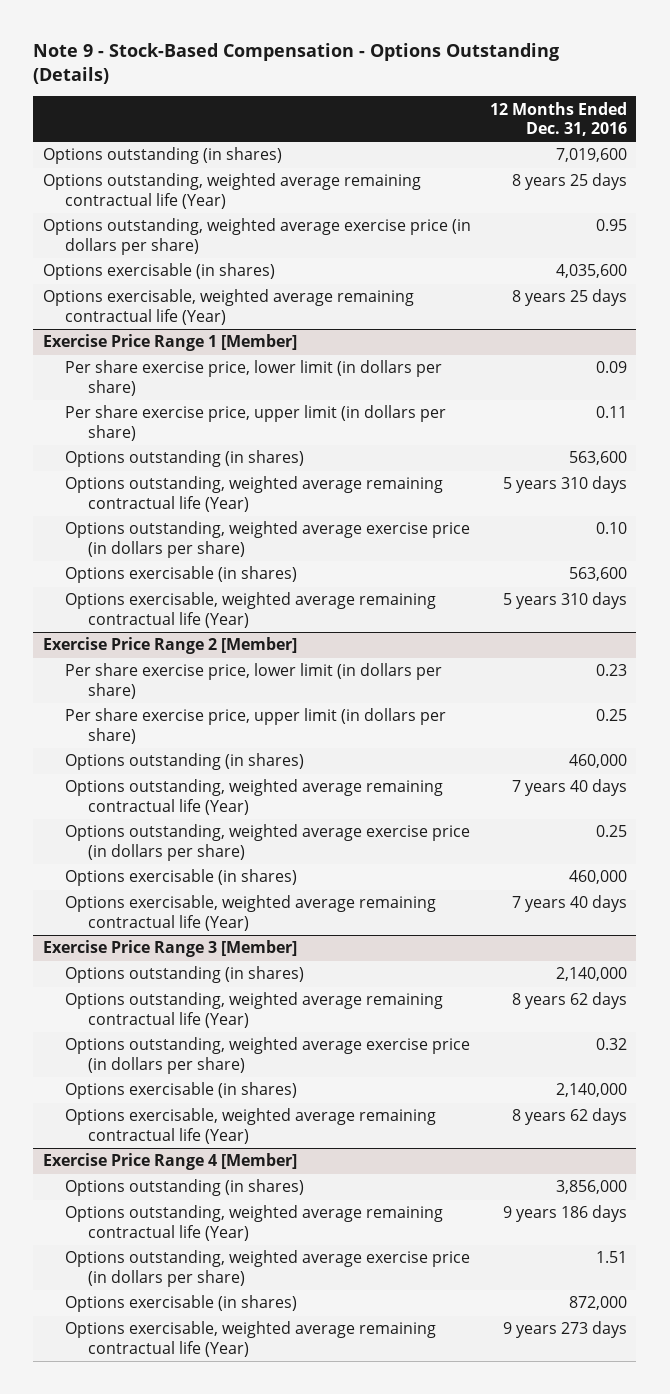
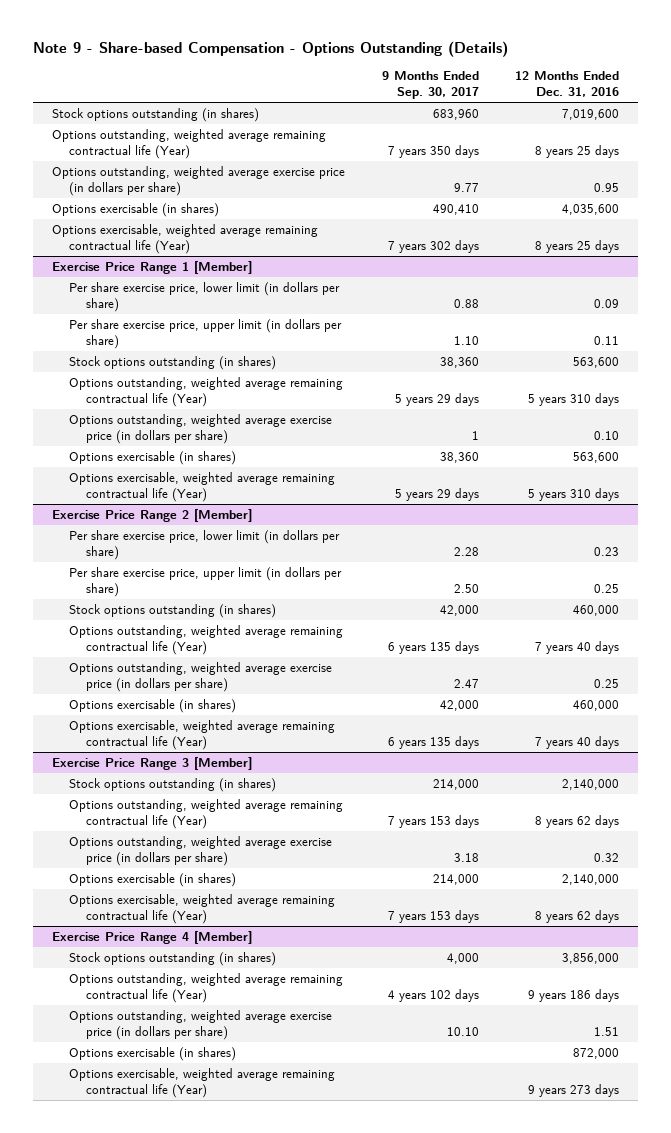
[33,43,560,84] Note 9 - Stock-Based Compensation - Options Outstanding (Details) -> [33,41,509,58] Note 9 - Share-based Compensation - Options Outstanding (Details)
none -> [381,71,479,100] 9 Months Ended Sep. 30, 2017
[42,147,282,165] Options outstanding (in shares) -> [51,107,259,122] Stock options outstanding (in shares)
[65,450,305,468] Options outstanding (in shares) -> [68,355,276,370] Stock options outstanding (in shares)
[65,753,305,771] Options outstanding (in shares) -> [68,603,276,618] Stock options outstanding (in shares)
[65,966,305,984] Options outstanding (in shares) -> [68,777,276,792] Stock options outstanding (in shares)
[65,1179,305,1197] Options outstanding (in shares) -> [68,951,276,966] Stock options outstanding (in shares)

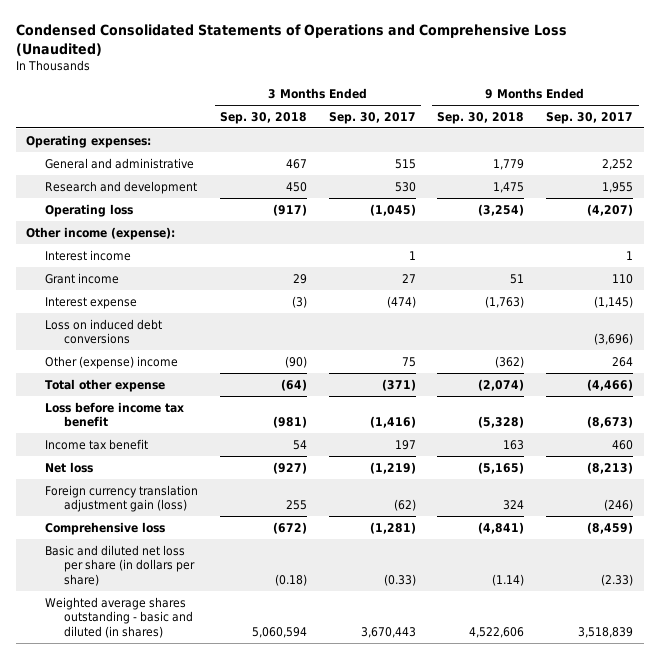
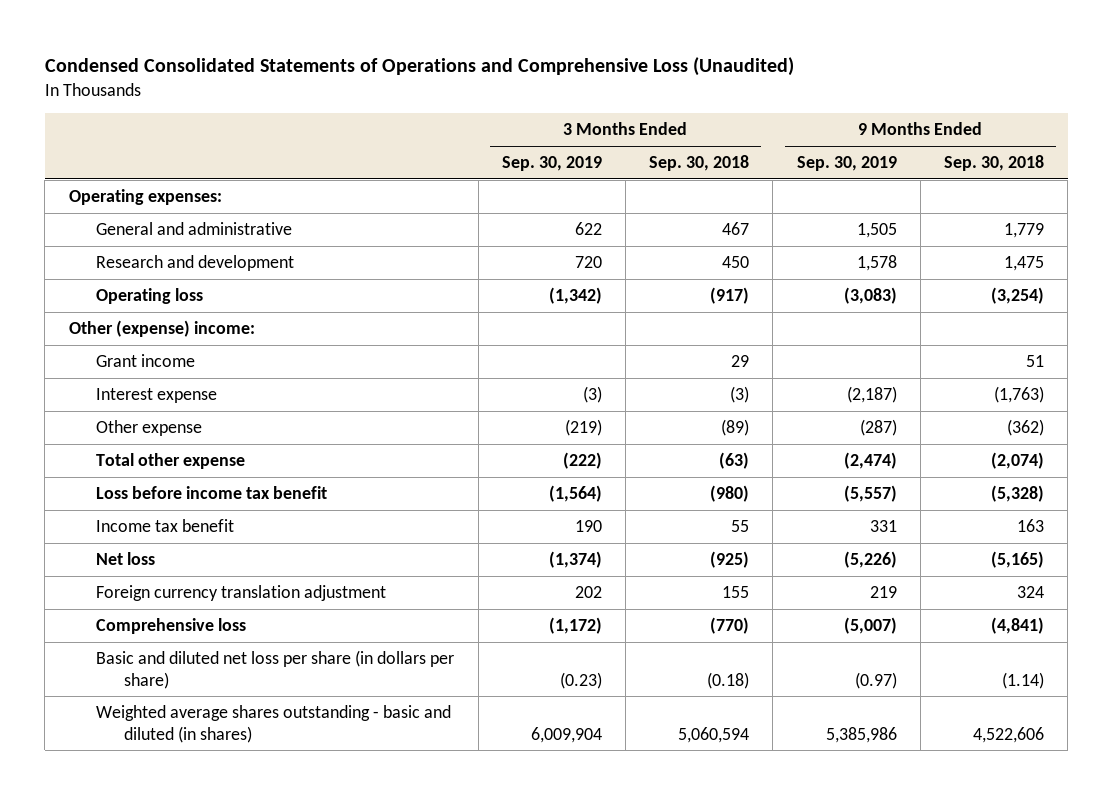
[328,111,416,124] Sep. 30, 2017 -> none
[546,111,634,124] Sep. 30, 2017 -> none
none -> [501,156,602,172] Sep. 30, 2019
none -> [796,156,897,172] Sep. 30, 2019
[45,249,132,261] Interest income -> none
[26,226,176,240] Other income (expense): -> [68,320,255,338] Other (expense) income:
[45,318,163,345] Loss on induced debt conversions -> none
[45,355,179,369] Other (expense) income -> [96,420,203,437] Other expense
[285,355,308,368] (90) -> [721,419,750,437] (89)
[281,378,308,391] (64) -> [719,452,750,470] (63)
[273,416,308,429] (981) -> [710,485,750,503] (980)
[293,439,308,450] 54 -> [731,520,750,533] 55
[273,461,308,474] (927) -> [710,551,750,569] (925)
[45,484,199,513] Foreign currency translation adjustment gain (loss) -> [96,585,387,602] Foreign currency translation adjustment
[286,500,308,511] 255 -> [722,586,750,599] 155
[273,521,308,534] (672) -> [710,617,750,635] (770)

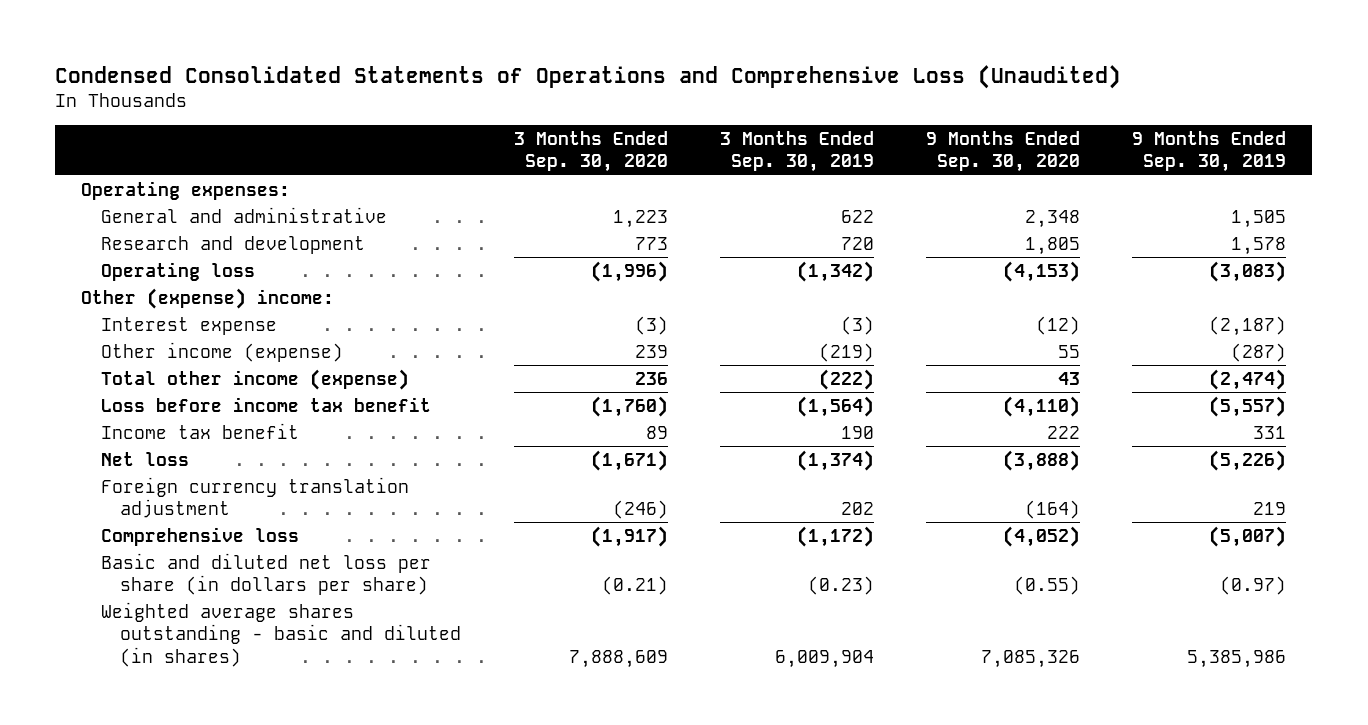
[649,155,750,172] Sep. 30, 2018 -> none
[943,155,1044,172] Sep. 30, 2018 -> none
none -> [513,130,668,173] 3 Months Ended Sep. 30, 2020
none -> [925,130,1080,173] 9 Months Ended Sep. 30, 2020
[96,354,196,368] Grant income -> none
[96,420,203,437] Other expense -> [100,341,343,362] Other income (expense)
[96,453,246,470] Total other expense -> [100,368,409,390] Total other income (expense)

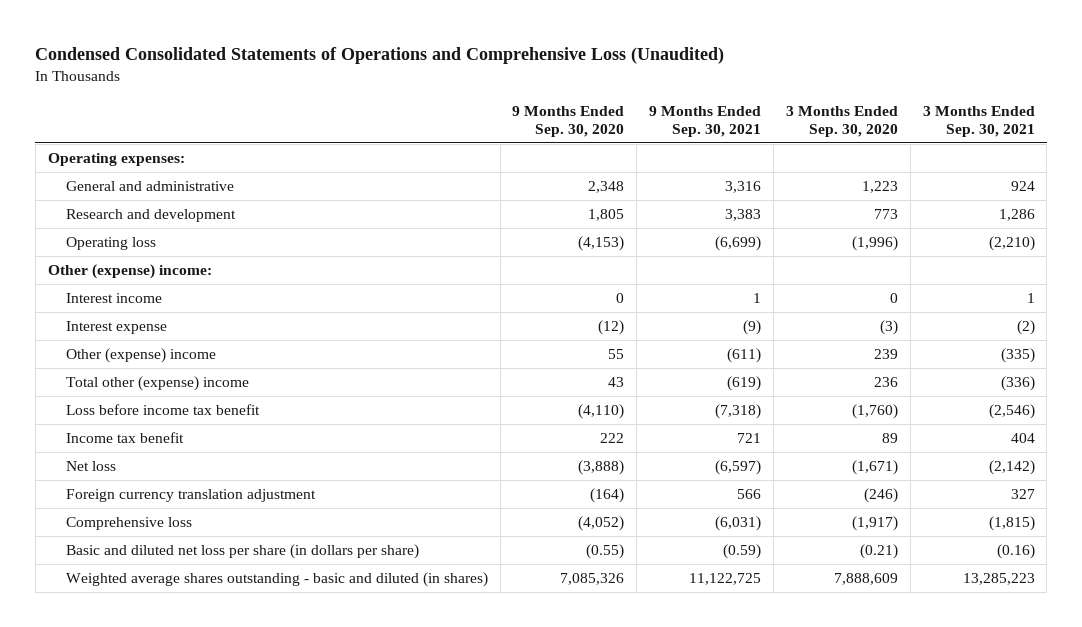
[719,130,874,173] 3 Months Ended Sep. 30, 2019 -> none
[1132,130,1287,173] 9 Months Ended Sep. 30, 2019 -> none
none -> [649,105,762,138] 9 Months Ended Sep. 30, 2021
none -> [922,105,1035,138] 3 Months Ended Sep. 30, 2021
none -> [65,293,162,304] Interest income
[100,341,343,362] Other income (expense) -> [65,348,216,364] Other (expense) income
[100,368,409,390] Total other income (expense) -> [65,376,249,392] Total other (expense) income

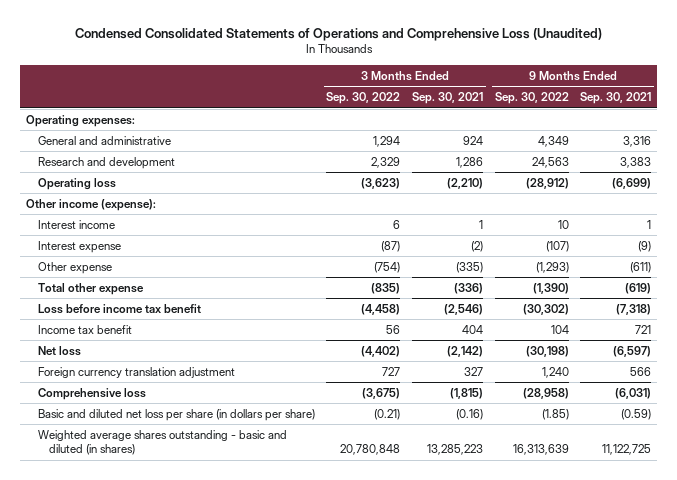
[512,105,625,138] 9 Months Ended Sep. 30, 2020 -> none
[785,105,898,138] 3 Months Ended Sep. 30, 2020 -> none
none -> [326,92,401,105] Sep. 30, 2022
none -> [494,92,569,105] Sep. 30, 2022
[47,264,212,280] Other (expense) income: -> [26,198,157,211] Other income (expense):
[65,348,216,364] Other (expense) income -> [37,261,112,274] Other expense
[65,376,249,392] Total other (expense) income -> [37,282,144,295] Total other expense

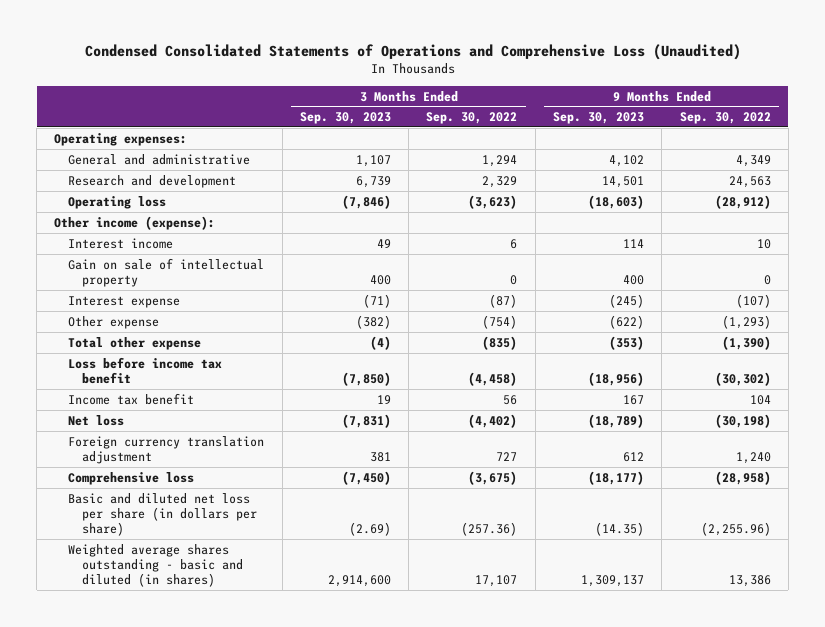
[412,92,484,105] Sep. 30, 2021 -> none
[580,92,652,105] Sep. 30, 2021 -> none
none -> [299,112,391,125] Sep. 30, 2023
none -> [553,112,645,125] Sep. 30, 2023
none -> [68,257,265,287] Gain on sale of intellectual property
[374,408,401,420] (0.21) -> [461,522,518,537] (257.36)
[541,408,569,420] (1.85) -> [700,522,771,537] (2,255.96)
[340,444,401,456] 20,780,848 -> [475,575,518,588] 17,107
[512,444,569,456] 16,313,639 -> [728,575,771,588] 13,386

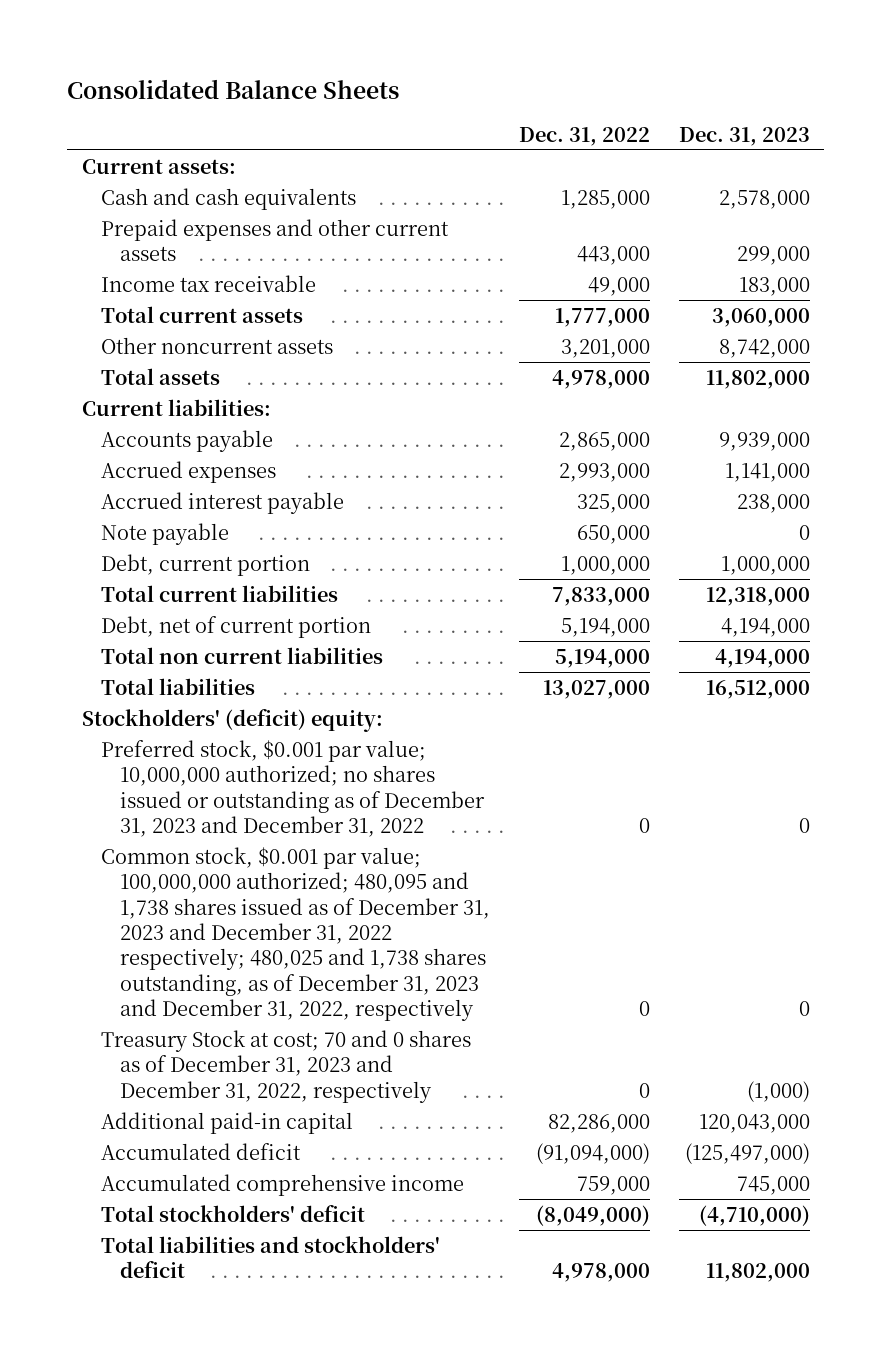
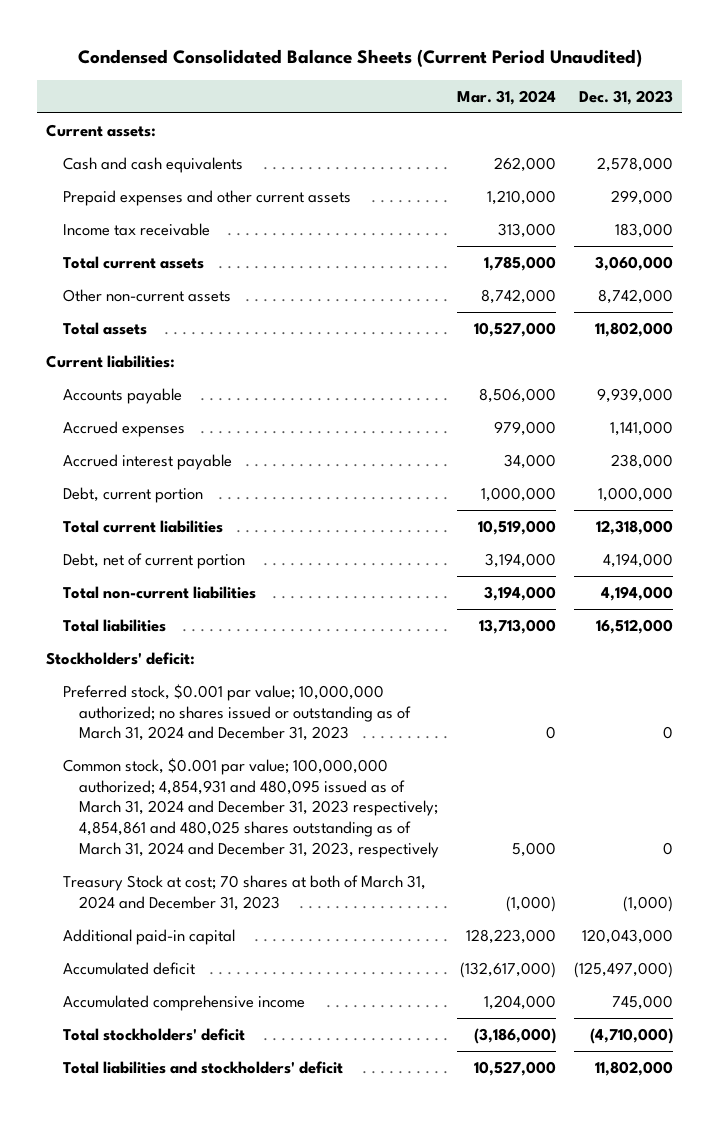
[67,78,400,99] Consolidated Balance Sheets -> [77,49,642,68] Condensed Consolidated Balance Sheets (Current Period Unaudited)
[518,126,650,146] Dec. 31, 2022 -> none
none -> [457,89,557,105] Mar. 31, 2024
[101,336,334,354] Other noncurrent assets -> [62,288,231,302] Other non-current assets
[101,522,230,545] Note payable -> none
[101,646,384,664] Total non current liabilities -> [62,585,256,599] Total non-current liabilities
[81,708,383,732] Stockholders' (deficit) equity: -> [46,651,196,665] Stockholders' deficit:
[101,739,486,837] Preferred stock, $0.001 par value; 10,000,000 authorized; no shares issued or outstanding as of December 31, 2023 and December 31, 2022 -> [62,683,412,742] Preferred stock, $0.001 par value; 10,000,000 authorized; no shares issued or outstanding as of March 31, 2024 and December 31, 2023
[101,846,491,1021] Common stock, $0.001 par value; 100,000,000 authorized; 480,095 and 1,738 shares issued as of December 31, 2023 and December 31, 2022 respectively; 480,025 and 1,738 shares outstanding, as of December 31, 2023 and December 31, 2022, respectively -> [62,757,440,858] Common stock, $0.001 par value; 100,000,000 authorized; 4,854,931 and 480,095 issued as of March 31, 2024 and December 31, 2023 respectively; 4,854,861 and 480,025 shares outstanding as of March 31, 2024 and December 31, 2023, respectively
[101,1029,472,1103] Treasury Stock at cost; 70 and 0 shares as of December 31, 2023 and December 31, 2022, respectively -> [62,874,426,911] Treasury Stock at cost; 70 shares at both of March 31, 2024 and December 31, 2023

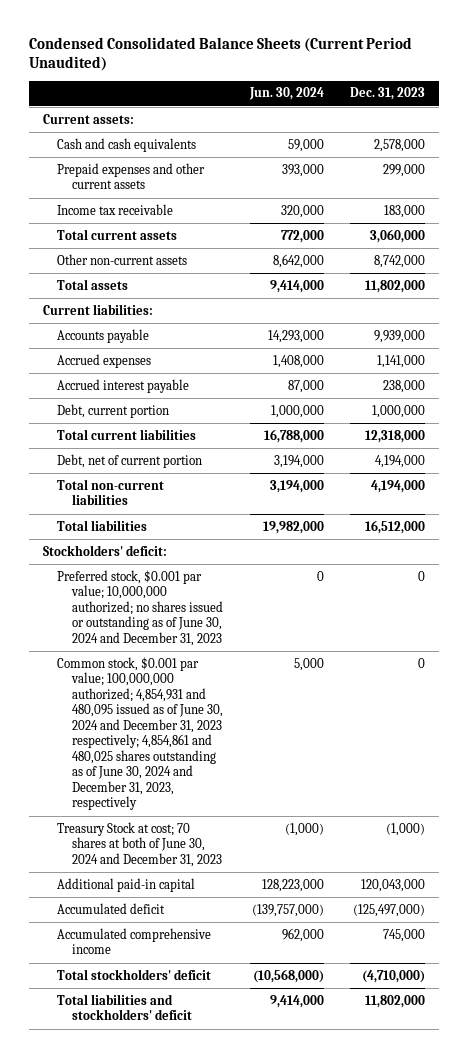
[457,89,557,105] Mar. 31, 2024 -> none
none -> [248,87,324,101] Jun. 30, 2024
[62,683,412,742] Preferred stock, $0.001 par value; 10,000,000 authorized; no shares issued or outstanding as of March 31, 2024 and December 31, 2023 -> [57,569,224,646] Preferred stock, $0.001 par value; 10,000,000 authorized; no shares issued or outstanding as of June 30, 2024 and December 31, 2023
[62,757,440,858] Common stock, $0.001 par value; 100,000,000 authorized; 4,854,931 and 480,095 issued as of March 31, 2024 and December 31, 2023 respectively; 4,854,861 and 480,025 shares outstanding as of March 31, 2024 and December 31, 2023, respectively -> [57,656,224,811] Common stock, $0.001 par value; 100,000,000 authorized; 4,854,931 and 480,095 issued as of June 30, 2024 and December 31, 2023 respectively; 4,854,861 and 480,025 shares outstanding as of June 30, 2024 and December 31, 2023, respectively
[62,874,426,911] Treasury Stock at cost; 70 shares at both of March 31, 2024 and December 31, 2023 -> [57,821,223,867] Treasury Stock at cost; 70 shares at both of June 30, 2024 and December 31, 2023

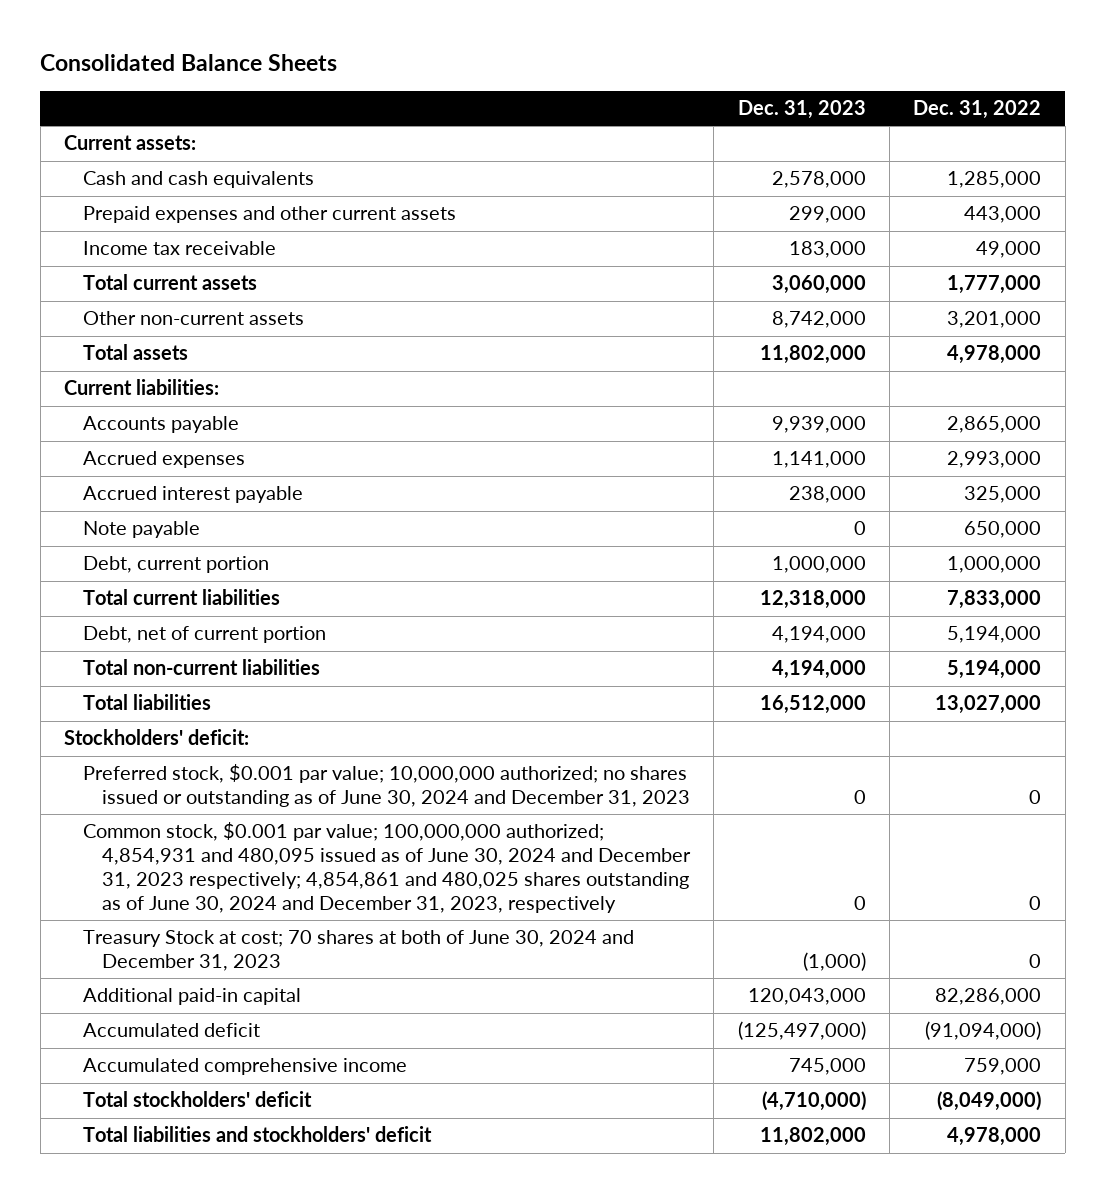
[29,36,413,72] Condensed Consolidated Balance Sheets (Current Period Unaudited) -> [40,53,338,71] Consolidated Balance Sheets
[248,87,324,101] Jun. 30, 2024 -> none
none -> [913,99,1042,119] Dec. 31, 2022
none -> [82,521,200,539] Note payable

